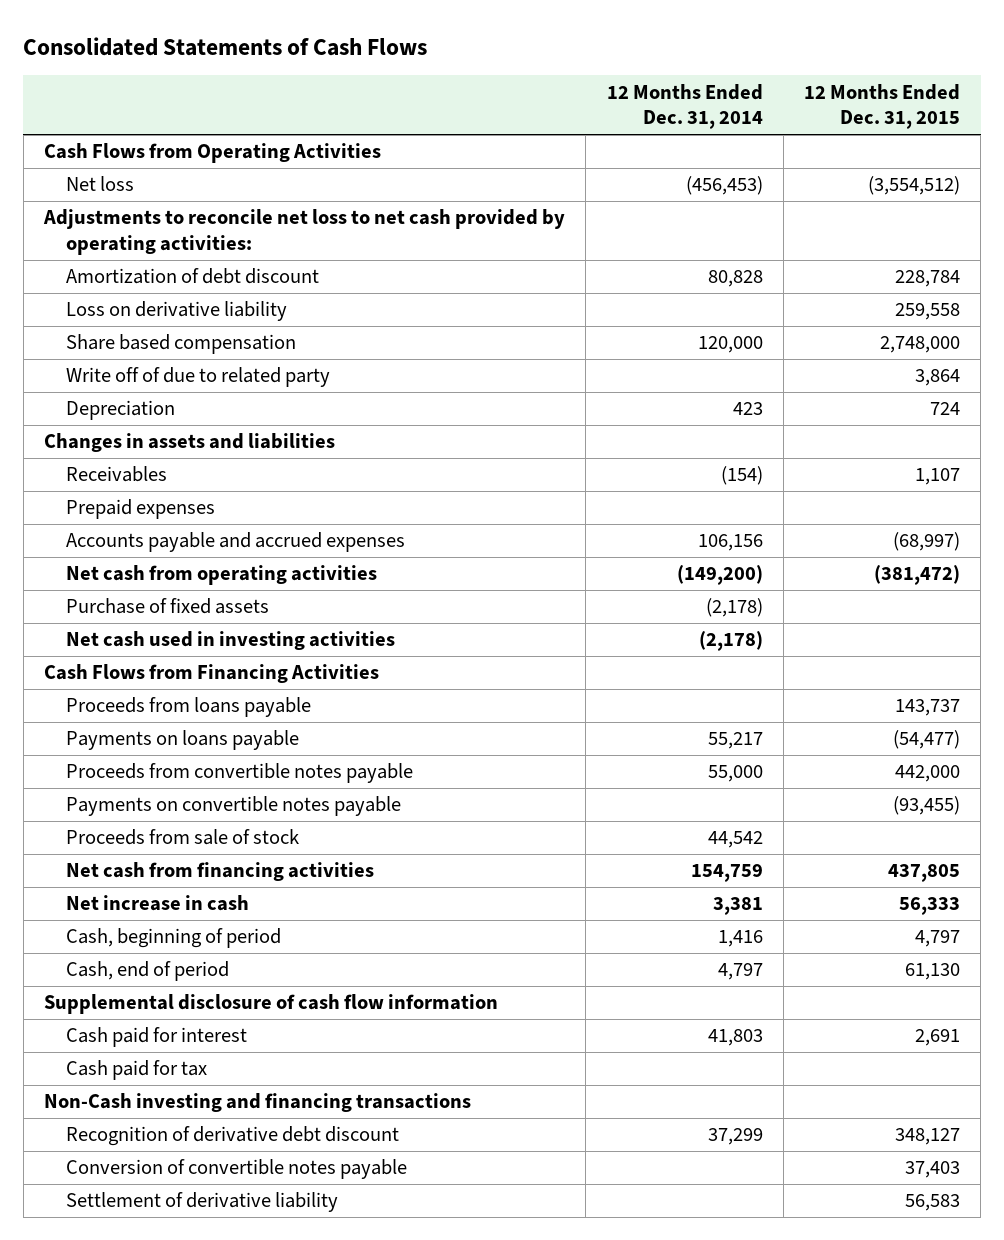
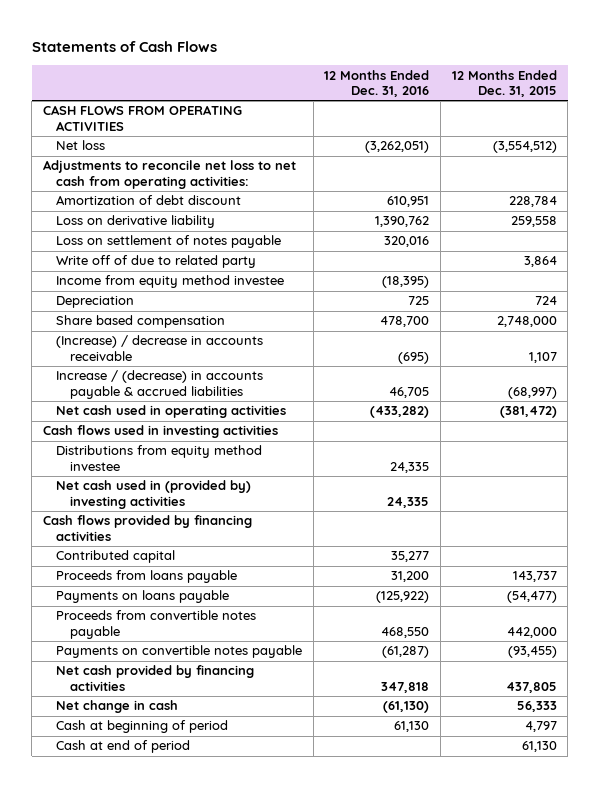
[23,36,428,56] Consolidated Statements of Cash Flows -> [31,41,217,53] Statements of Cash Flows
[606,83,763,130] 12 Months Ended Dec. 31, 2014 -> none
none -> [324,69,430,98] 12 Months Ended Dec. 31, 2016
[44,143,382,164] Cash Flows from Operating Activities -> [42,105,242,131] CASH FLOWS FROM OPERATING ACTIVITIES
[43,209,566,256] Adjustments to reconcile net loss to net cash provided by operating activities: -> [42,160,296,189] Adjustments to reconcile net loss to net cash from operating activities:
none -> [56,235,282,249] Loss on settlement of notes payable
none -> [56,275,285,289] Income from equity method investee
[44,433,336,453] Changes in assets and liabilities -> none
[66,499,216,520] Prepaid expenses -> none
[66,598,270,615] Purchase of fixed assets -> none
[66,334,297,355] Share based compensation -> [56,315,226,329] Share based compensation
[66,466,168,483] Receivables -> [56,335,264,361] (Increase) / decrease in accounts receivable
[66,532,406,553] Accounts payable and accrued expenses -> [56,370,264,399] Increase / (decrease) in accounts payable & accrued liabilities
[66,565,378,586] Net cash from operating activities -> [56,405,287,419] Net cash used in operating activities
none -> [42,425,278,439] Cash flows used in investing activities
none -> [56,445,263,471] Distributions from equity method investee
[66,631,396,651] Net cash used in investing activities -> [56,480,252,509] Net cash used in (provided by) investing activities
[44,664,380,684] Cash Flows from Financing Activities -> [42,515,252,541] Cash flows provided by financing activities
none -> [56,550,176,564] Contributed capital
[66,829,300,846] Proceeds from sale of stock -> none
[44,994,499,1015] Supplemental disclosure of cash flow information -> none
[66,1027,248,1048] Cash paid for interest -> none
[66,1060,208,1081] Cash paid for tax -> none
[44,1093,472,1113] Non-Cash investing and financing transactions -> none
[66,1126,400,1147] Recognition of derivative debt discount -> none
[66,1159,408,1180] Conversion of convertible notes payable -> none
[66,1192,339,1213] Settlement of derivative liability -> none
[66,862,375,882] Net cash from financing activities -> [56,665,255,691] Net cash provided by financing activities
[66,895,250,912] Net increase in cash -> [56,700,179,714] Net change in cash
[66,928,282,949] Cash, beginning of period -> [56,720,229,734] Cash at beginning of period
[66,961,230,982] Cash, end of period -> [56,740,191,754] Cash at end of period

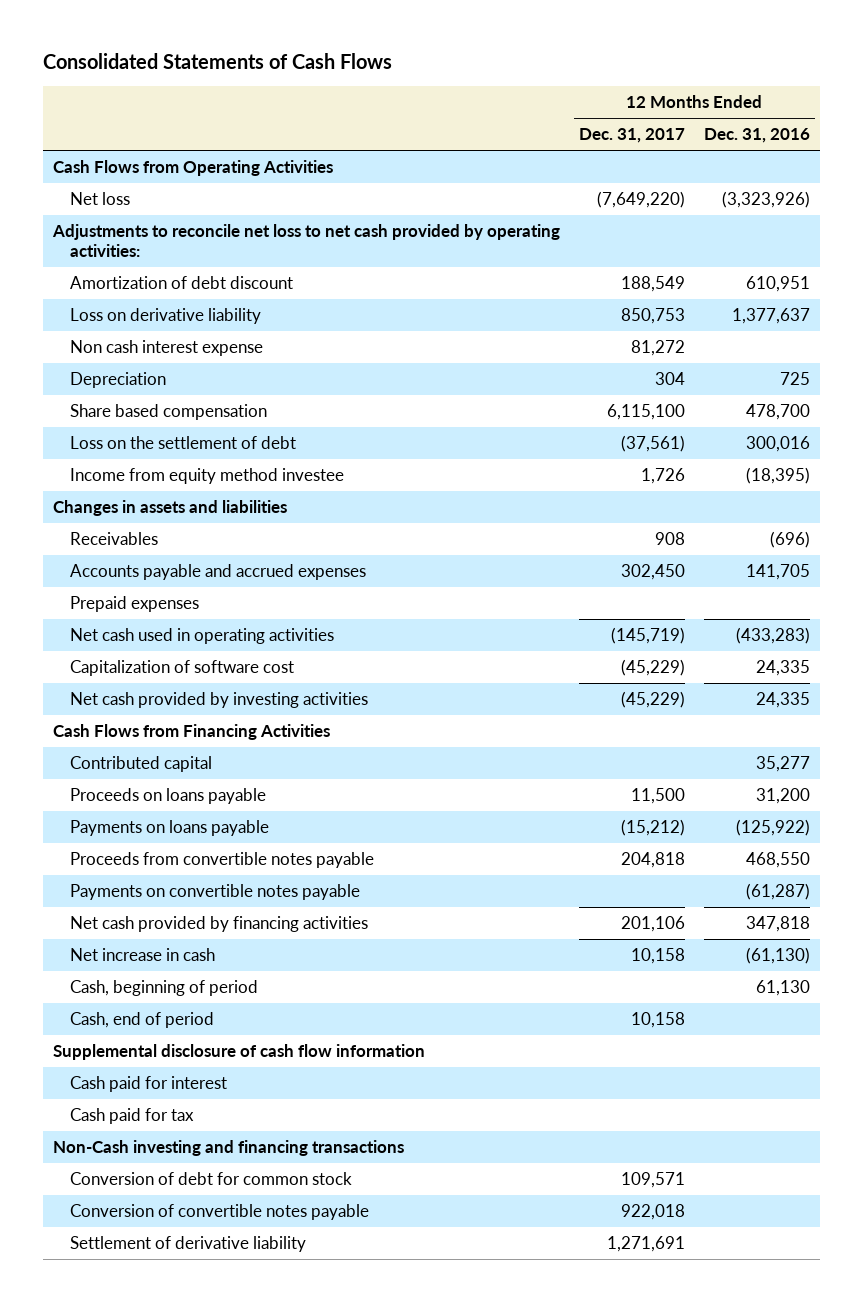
[31,41,217,53] Statements of Cash Flows -> [43,53,393,70] Consolidated Statements of Cash Flows
[451,69,557,98] 12 Months Ended Dec. 31, 2015 -> none
none -> [578,128,685,144] Dec. 31, 2017
[42,105,242,131] CASH FLOWS FROM OPERATING ACTIVITIES -> [52,160,333,177] Cash Flows from Operating Activities
[365,141,430,154] (3,262,051) -> [722,191,811,209] (3,323,926)
[42,160,296,189] Adjustments to reconcile net loss to net cash from operating activities: -> [51,224,560,258] Adjustments to reconcile net loss to net cash provided by operating activities:
[56,235,282,249] Loss on settlement of notes payable -> none
[56,255,257,269] Write off of due to related party -> none
[375,216,430,228] 1,390,762 -> [732,308,811,325] 1,377,637
none -> [70,340,264,357] Non cash interest expense
[56,335,264,361] (Increase) / decrease in accounts receivable -> none
[56,370,264,399] Increase / (decrease) in accounts payable & accrued liabilities -> none
[42,425,278,439] Cash flows used in investing activities -> none
none -> [70,436,297,450] Loss on the settlement of debt
[56,275,285,289] Income from equity method investee -> [70,468,345,485] Income from equity method investee
none -> [52,500,287,517] Changes in assets and liabilities
none -> [70,532,159,546] Receivables
none -> [70,564,367,581] Accounts payable and accrued expenses
none -> [70,596,200,613] Prepaid expenses
[370,406,430,419] (433,282) -> [736,627,811,645] (433,283)
[56,445,263,471] Distributions from equity method investee -> [70,660,295,677] Capitalization of software cost
[56,480,252,509] Net cash used in (provided by) investing activities -> [70,692,369,709] Net cash provided by investing activities
[42,515,252,541] Cash flows provided by financing activities -> [52,724,330,741] Cash Flows from Financing Activities
[56,570,238,584] Proceeds from loans payable -> [70,788,267,805] Proceeds on loans payable
[56,700,179,714] Net change in cash -> [70,948,216,962] Net increase in cash
[56,720,229,734] Cash at beginning of period -> [70,980,259,997] Cash, beginning of period
[56,740,191,754] Cash at end of period -> [70,1012,215,1029] Cash, end of period
none -> [52,1044,425,1061] Supplemental disclosure of cash flow information
none -> [70,1076,228,1093] Cash paid for interest
none -> [70,1108,195,1125] Cash paid for tax
none -> [52,1140,404,1157] Non-Cash investing and financing transactions
none -> [70,1172,353,1186] Conversion of debt for common stock
none -> [70,1204,370,1221] Conversion of convertible notes payable
none -> [70,1236,307,1253] Settlement of derivative liability

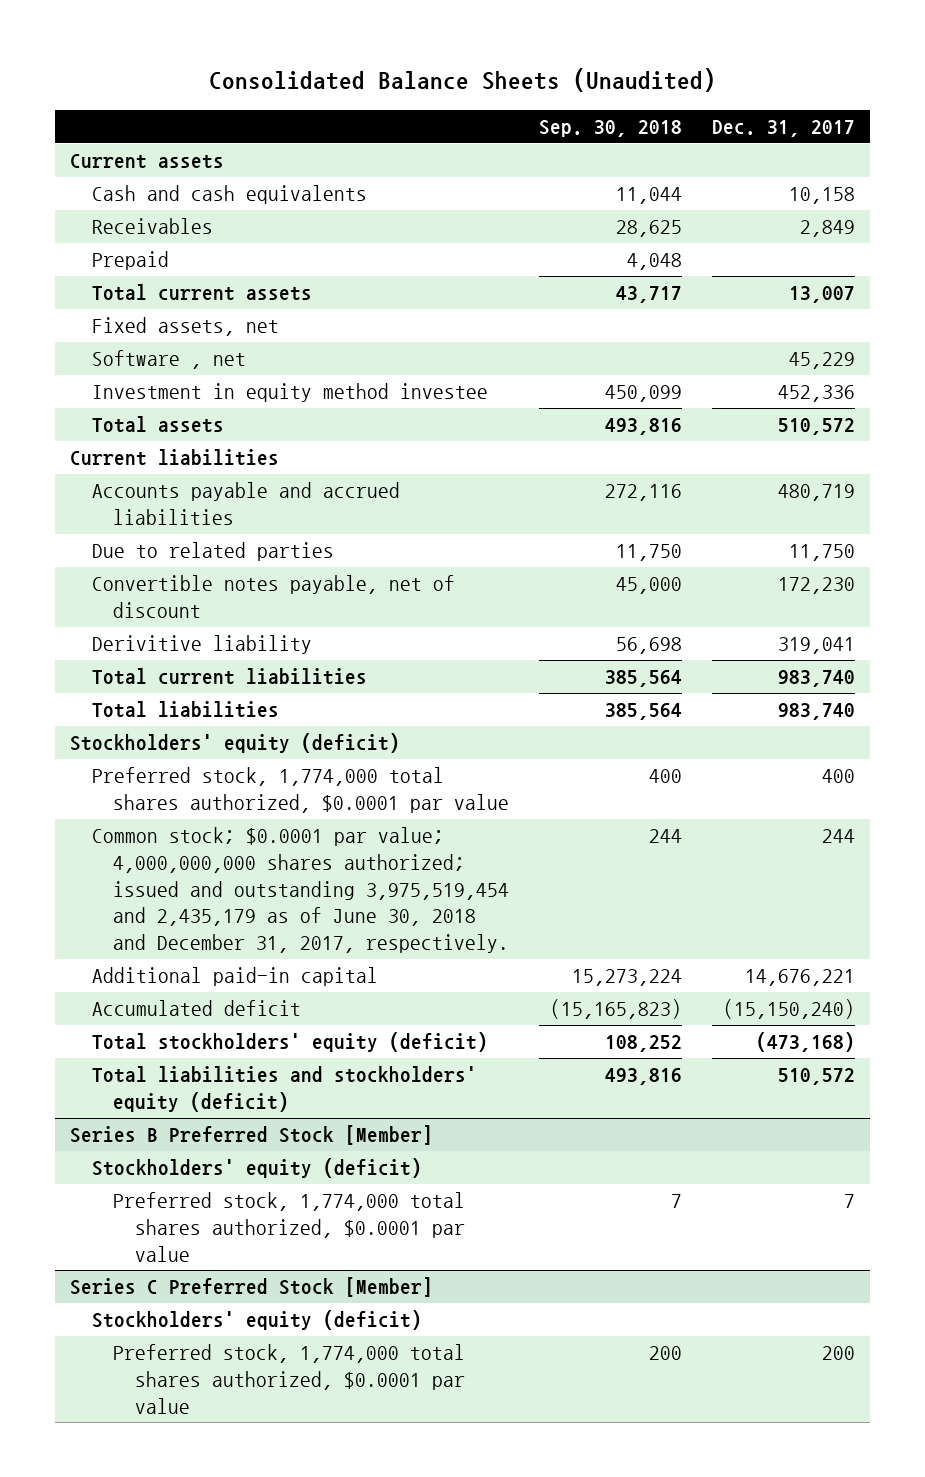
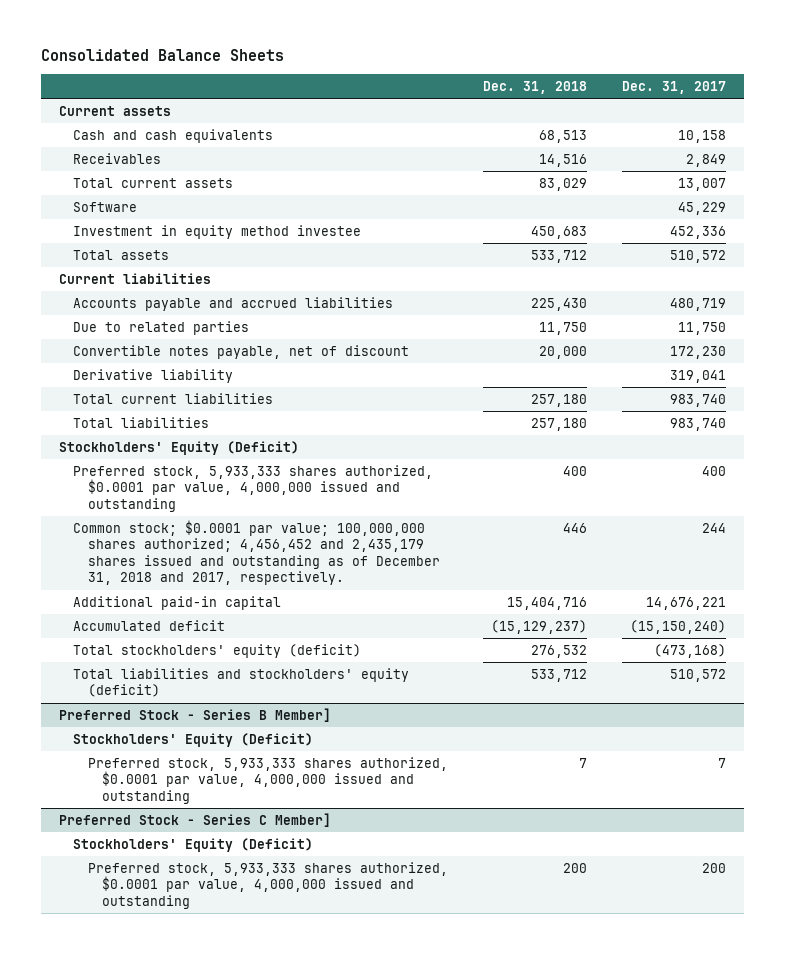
[208,68,716,93] Consolidated Balance Sheets (Unaudited) -> [41,49,285,62] Consolidated Balance Sheets
[539,119,683,137] Sep. 30, 2018 -> none
none -> [483,80,588,94] Dec. 31, 2018
[91,251,169,271] Prepaid -> none
[91,317,279,337] Fixed assets, net -> none
[91,350,246,370] Software , net -> [73,201,138,212] Software
[91,635,312,655] Derivitive liability -> [73,368,234,383] Derivative liability
[70,733,401,754] Stockholders' equity (deficit) -> [58,440,299,455] Stockholders' Equity (Deficit)
[91,767,510,814] Preferred stock, 1,774,000 total shares authorized, $0.0001 par value -> [73,464,434,512] Preferred stock, 5,933,333 shares authorized, $0.0001 par value, 4,000,000 issued and outstanding
[91,827,510,953] Common stock; $0.0001 par value; 4,000,000,000 shares authorized; issued and outstanding 3,975,519,454 and 2,435,179 as of June 30, 2018 and December 31, 2017, respectively. -> [73,519,440,586] Common stock; $0.0001 par value; 100,000,000 shares authorized; 4,456,452 and 2,435,179 shares issued and outstanding as of December 31, 2018 and 2017, respectively.
[70,1125,434,1146] Series B Preferred Stock [Member] -> [58,707,331,722] Preferred Stock - Series B Member]
[91,1158,422,1179] Stockholders' equity (deficit) -> [73,732,314,747] Stockholders' Equity (Deficit)
[113,1192,466,1262] Preferred stock, 1,774,000 total shares authorized, $0.0001 par value -> [87,756,448,804] Preferred stock, 5,933,333 shares authorized, $0.0001 par value, 4,000,000 issued and outstanding
[70,1277,434,1298] Series C Preferred Stock [Member] -> [58,812,331,827] Preferred Stock - Series C Member]
[91,1310,422,1331] Stockholders' equity (deficit) -> [73,837,314,852] Stockholders' Equity (Deficit)
[113,1344,466,1414] Preferred stock, 1,774,000 total shares authorized, $0.0001 par value -> [87,861,448,909] Preferred stock, 5,933,333 shares authorized, $0.0001 par value, 4,000,000 issued and outstanding

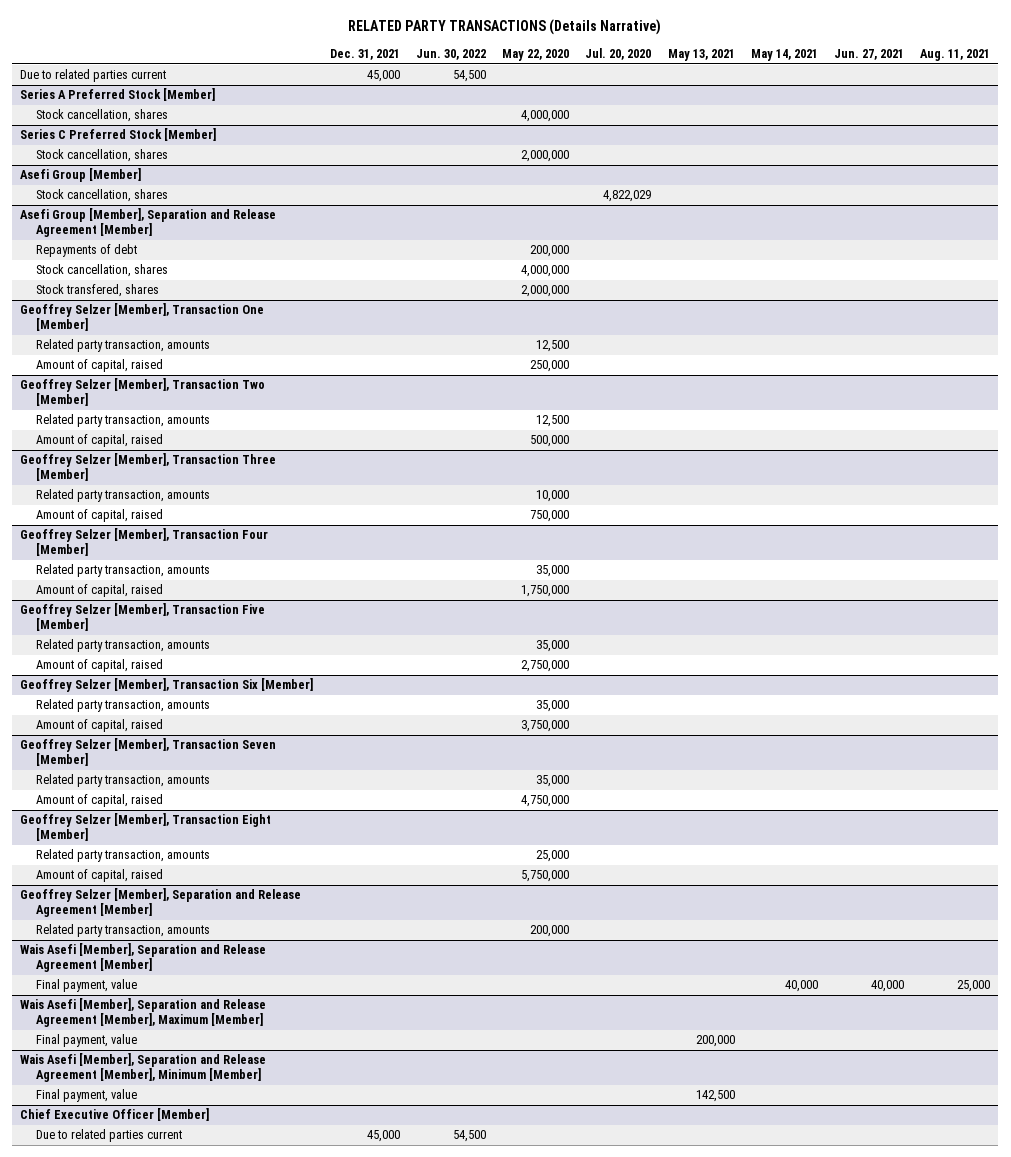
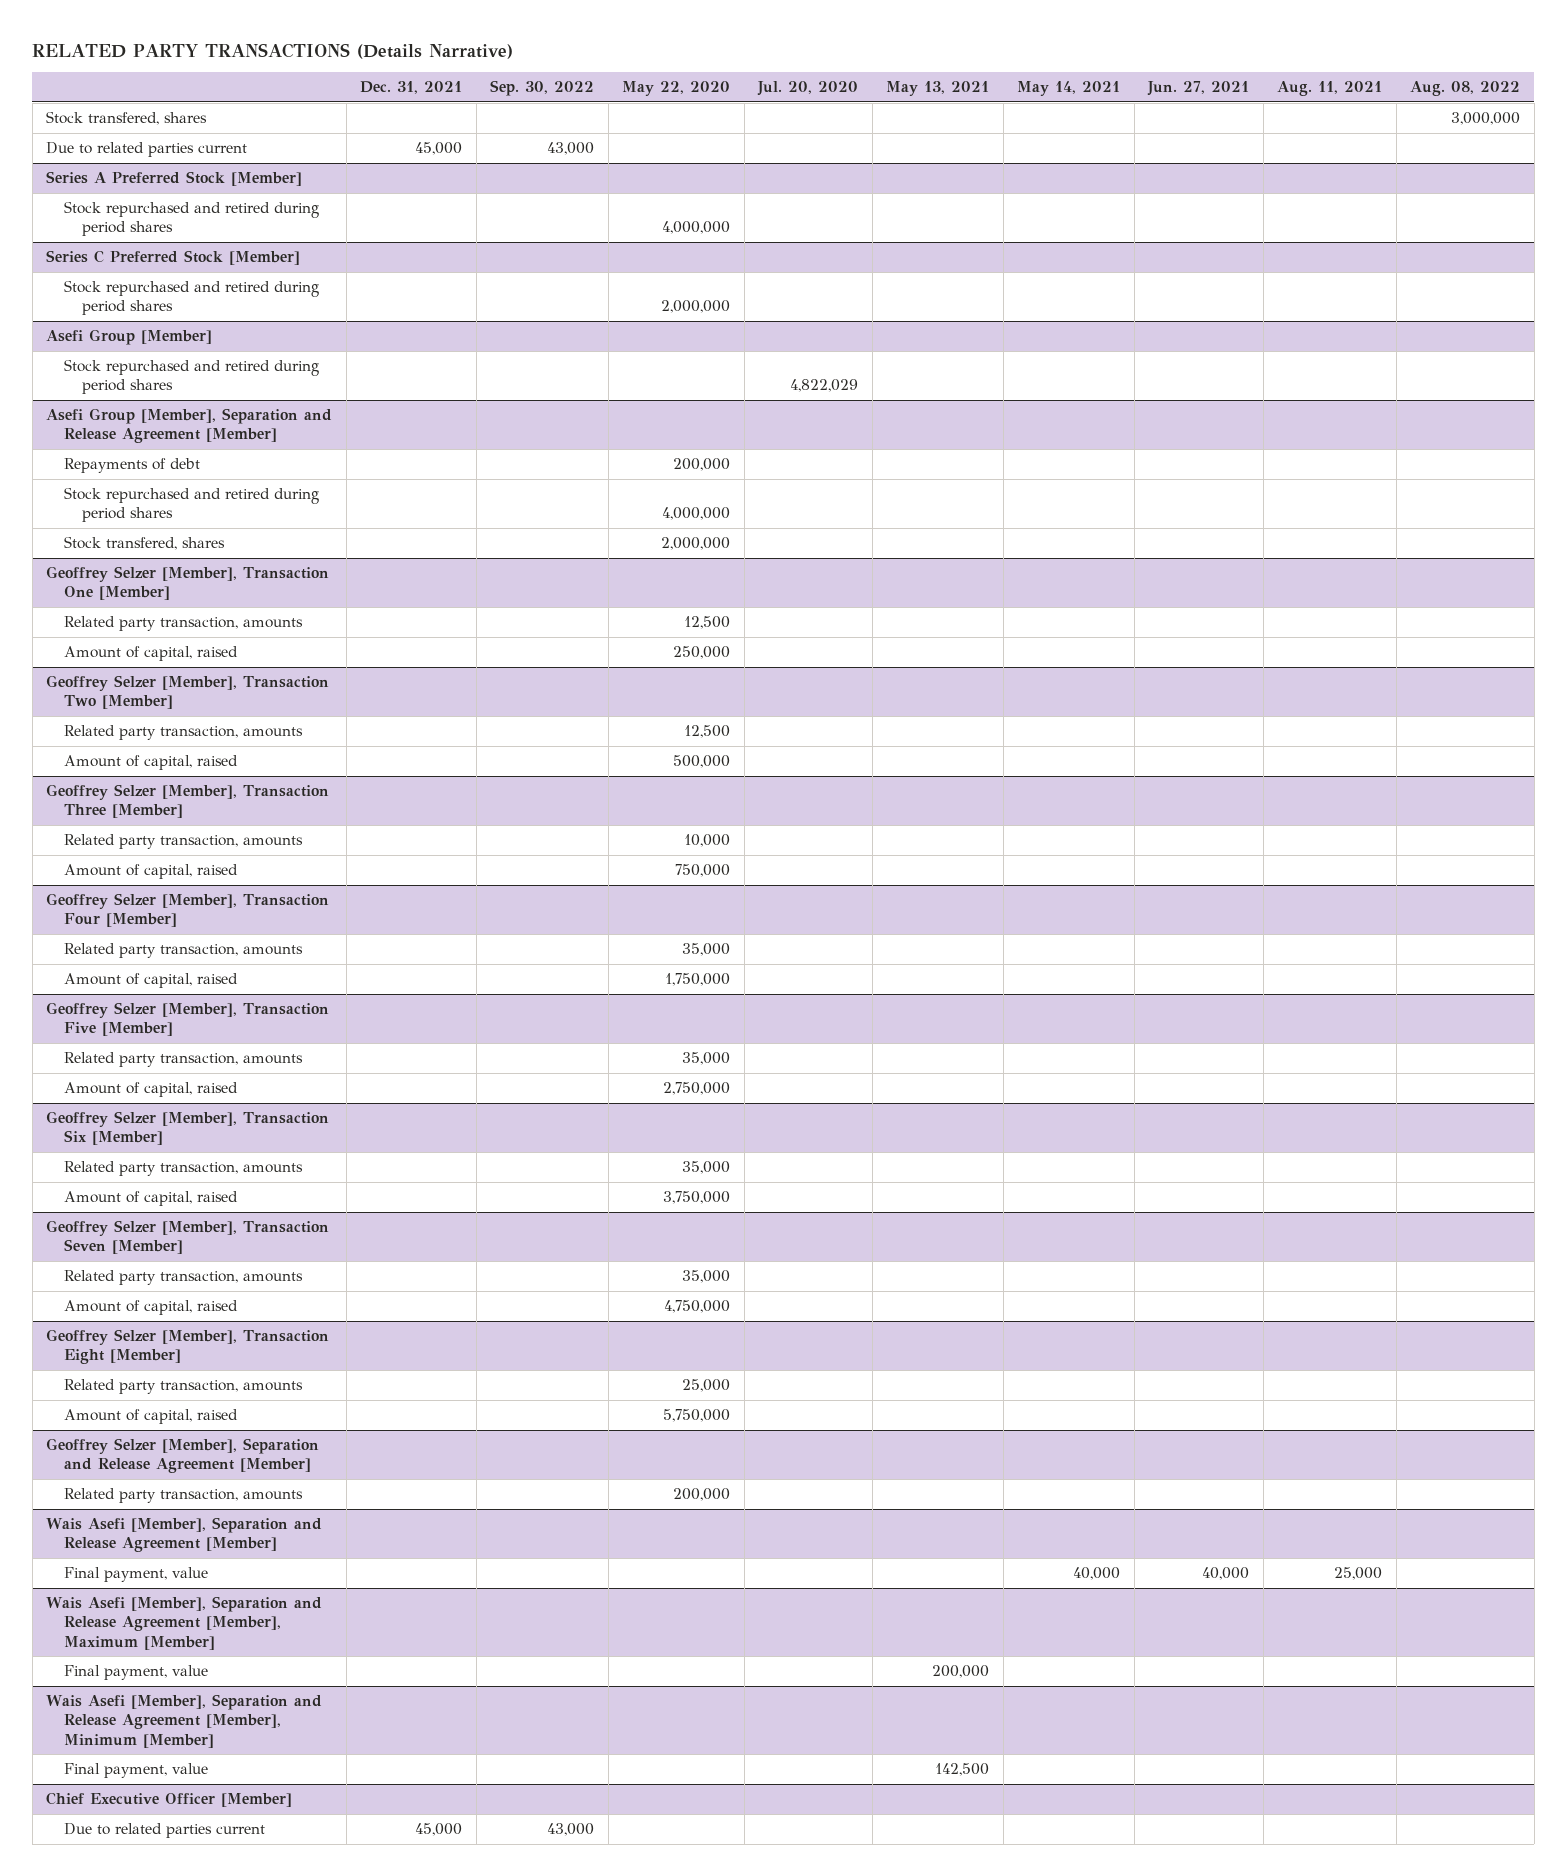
[415,48,486,60] Jun. 30, 2022 -> none
none -> [490,80,595,97] Sep. 30, 2022
none -> [1410,81,1521,97] Aug. 08, 2022
none -> [46,111,208,126] Stock transfered, shares
[35,109,168,123] Stock cancellation, shares -> [64,201,320,237] Stock repurchased and retired during period shares
[35,149,168,163] Stock cancellation, shares -> [64,280,320,316] Stock repurchased and retired during period shares
[35,189,168,203] Stock cancellation, shares -> [64,359,320,395] Stock repurchased and retired during period shares
[35,264,168,278] Stock cancellation, shares -> [64,487,320,523] Stock repurchased and retired during period shares

